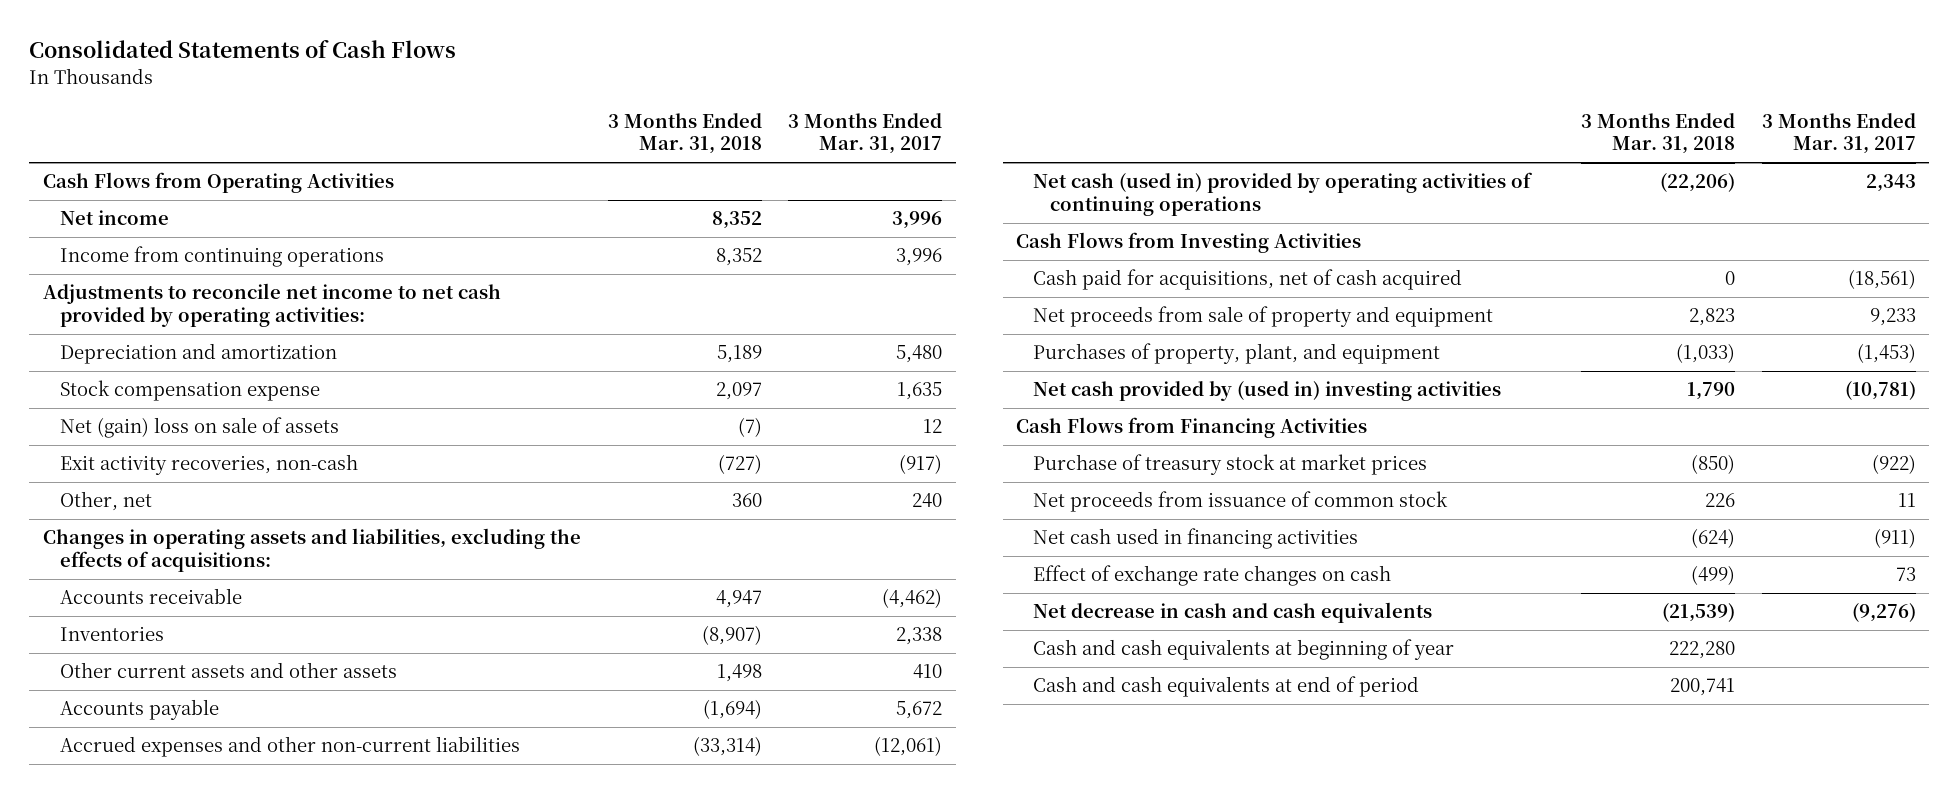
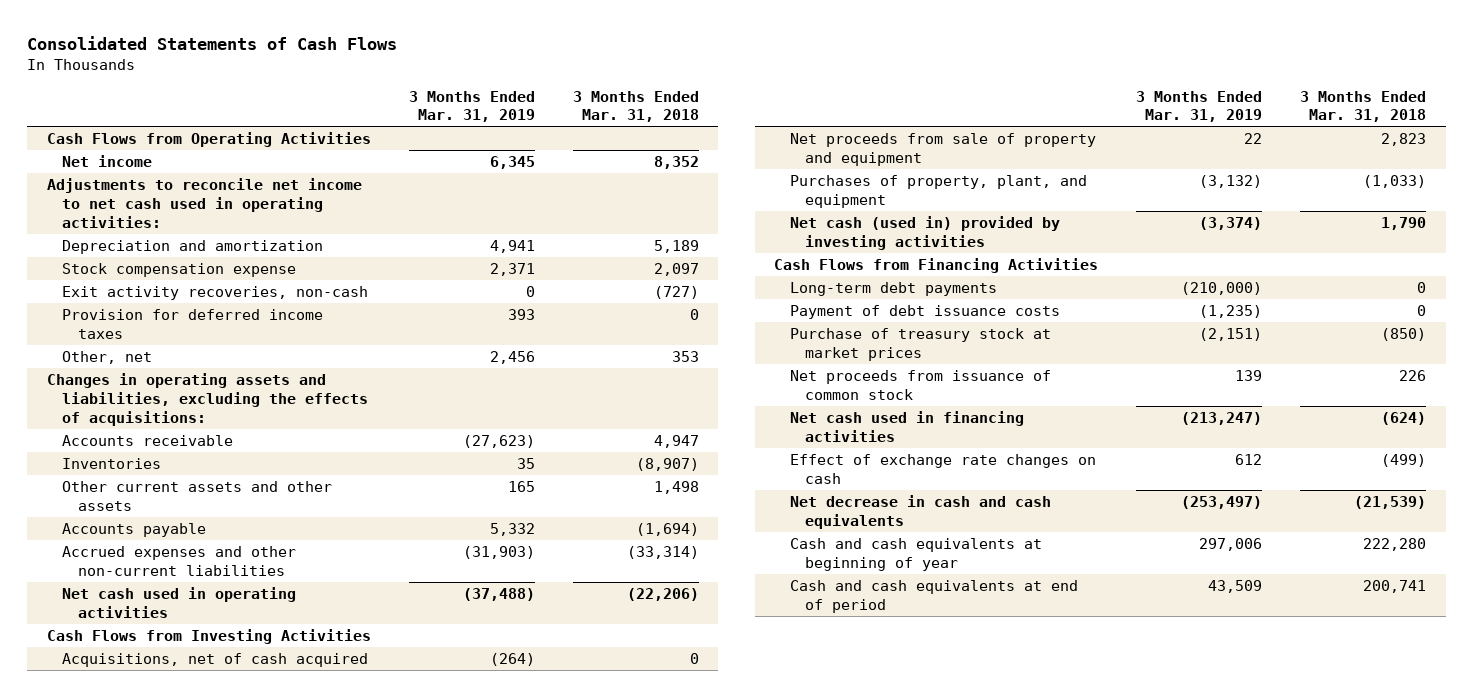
[788,112,943,155] 3 Months Ended Mar. 31, 2017 -> none
none -> [408,90,535,123] 3 Months Ended Mar. 31, 2019
[60,246,385,268] Income from continuing operations -> none
[42,283,501,328] Adjustments to reconcile net income to net cash provided by operating activities: -> [46,177,362,228] Adjustments to reconcile net income to net cash used in operating activities:
[60,417,340,439] Net (gain) loss on sale of assets -> none
none -> [62,308,324,339] Provision for deferred income taxes
[731,493,762,508] 360 -> [672,350,700,362] 353
[1033,172,1534,217] Net cash (used in) provided by operating activities of continuing operations -> [62,586,297,618] Net cash used in operating activities
[1033,269,1463,291] Cash paid for acquisitions, net of cash acquired -> [62,652,369,667] Acquisitions, net of cash acquired
[1033,381,1502,402] Net cash provided by (used in) investing activities -> [789,215,1060,250] Net cash (used in) provided by investing activities
none -> [789,281,997,296] Long-term debt payments
none -> [789,304,1060,319] Payment of debt issuance costs

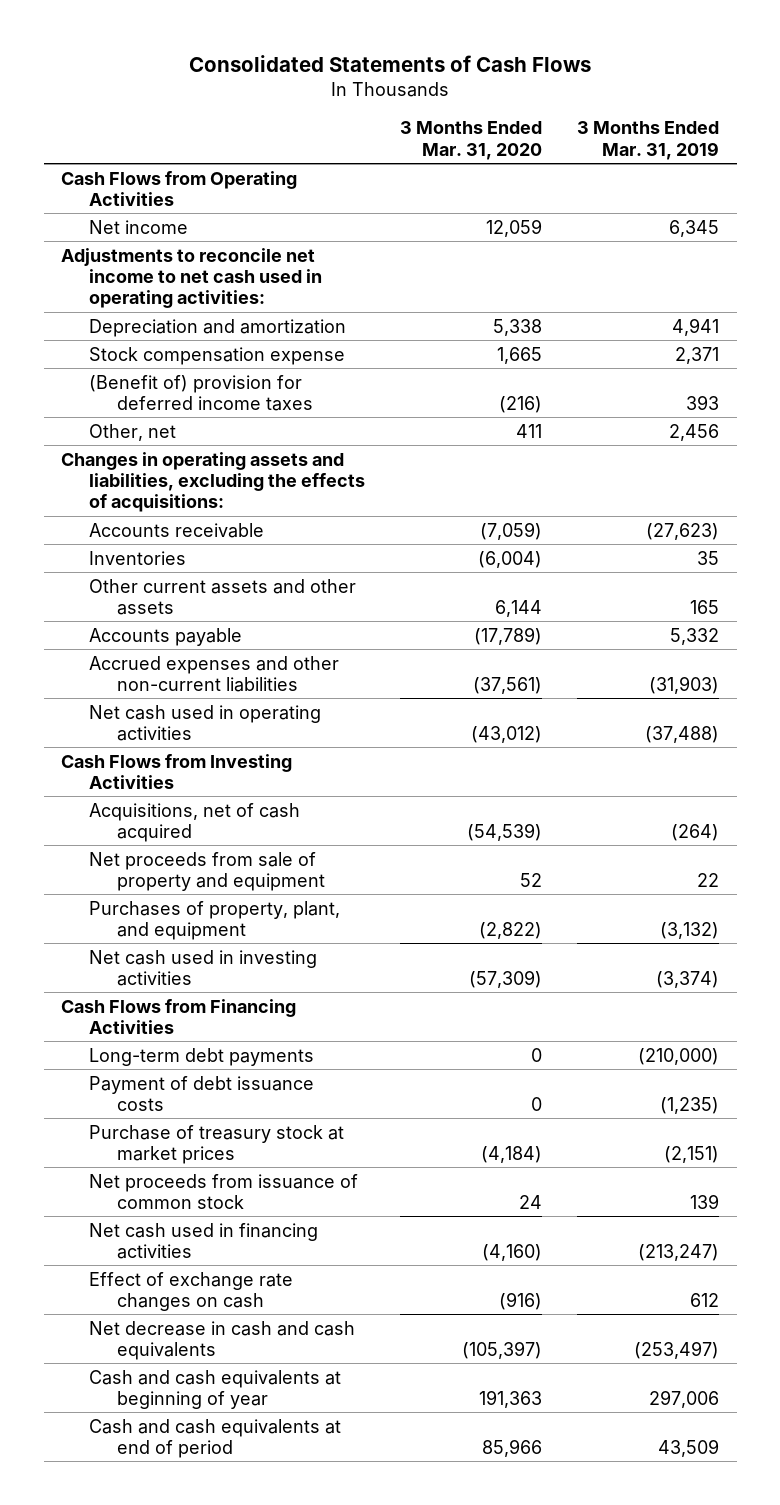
[573,90,700,123] 3 Months Ended Mar. 31, 2018 -> none
none -> [400,121,543,160] 3 Months Ended Mar. 31, 2020
[62,285,369,300] Exit activity recoveries, non-cash -> none
[62,308,324,339] Provision for deferred income taxes -> [88,374,313,411] (Benefit of) provision for deferred income taxes
[789,215,1060,250] Net cash (used in) provided by investing activities -> [88,949,317,986] Net cash used in investing activities

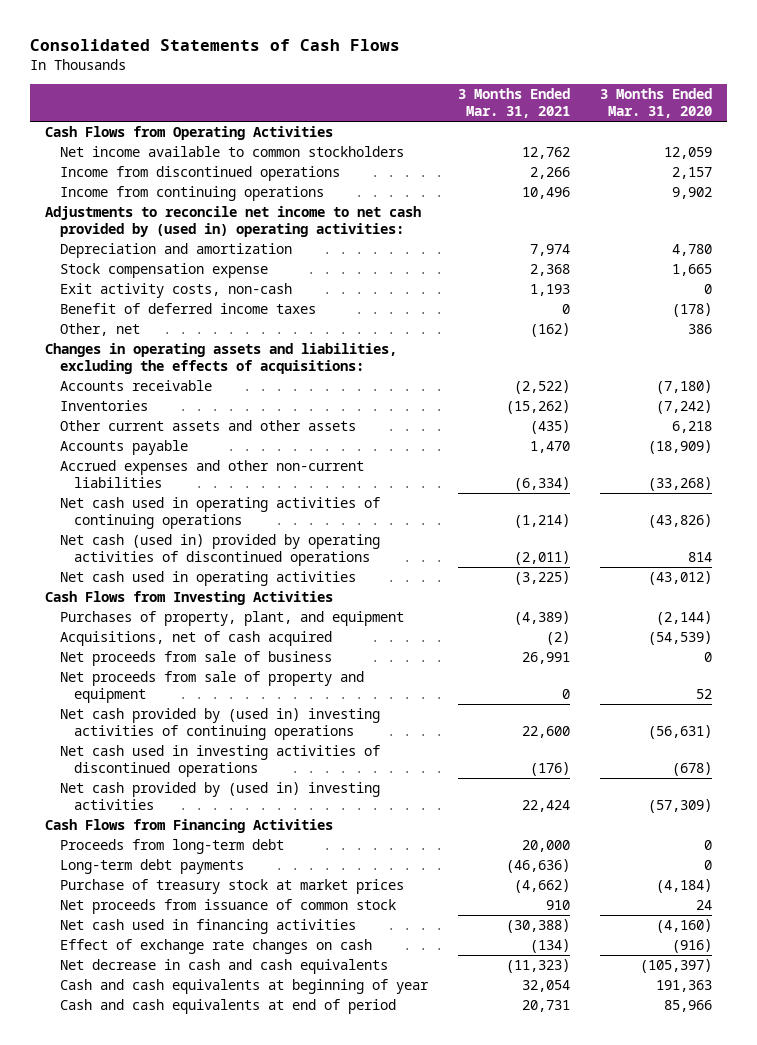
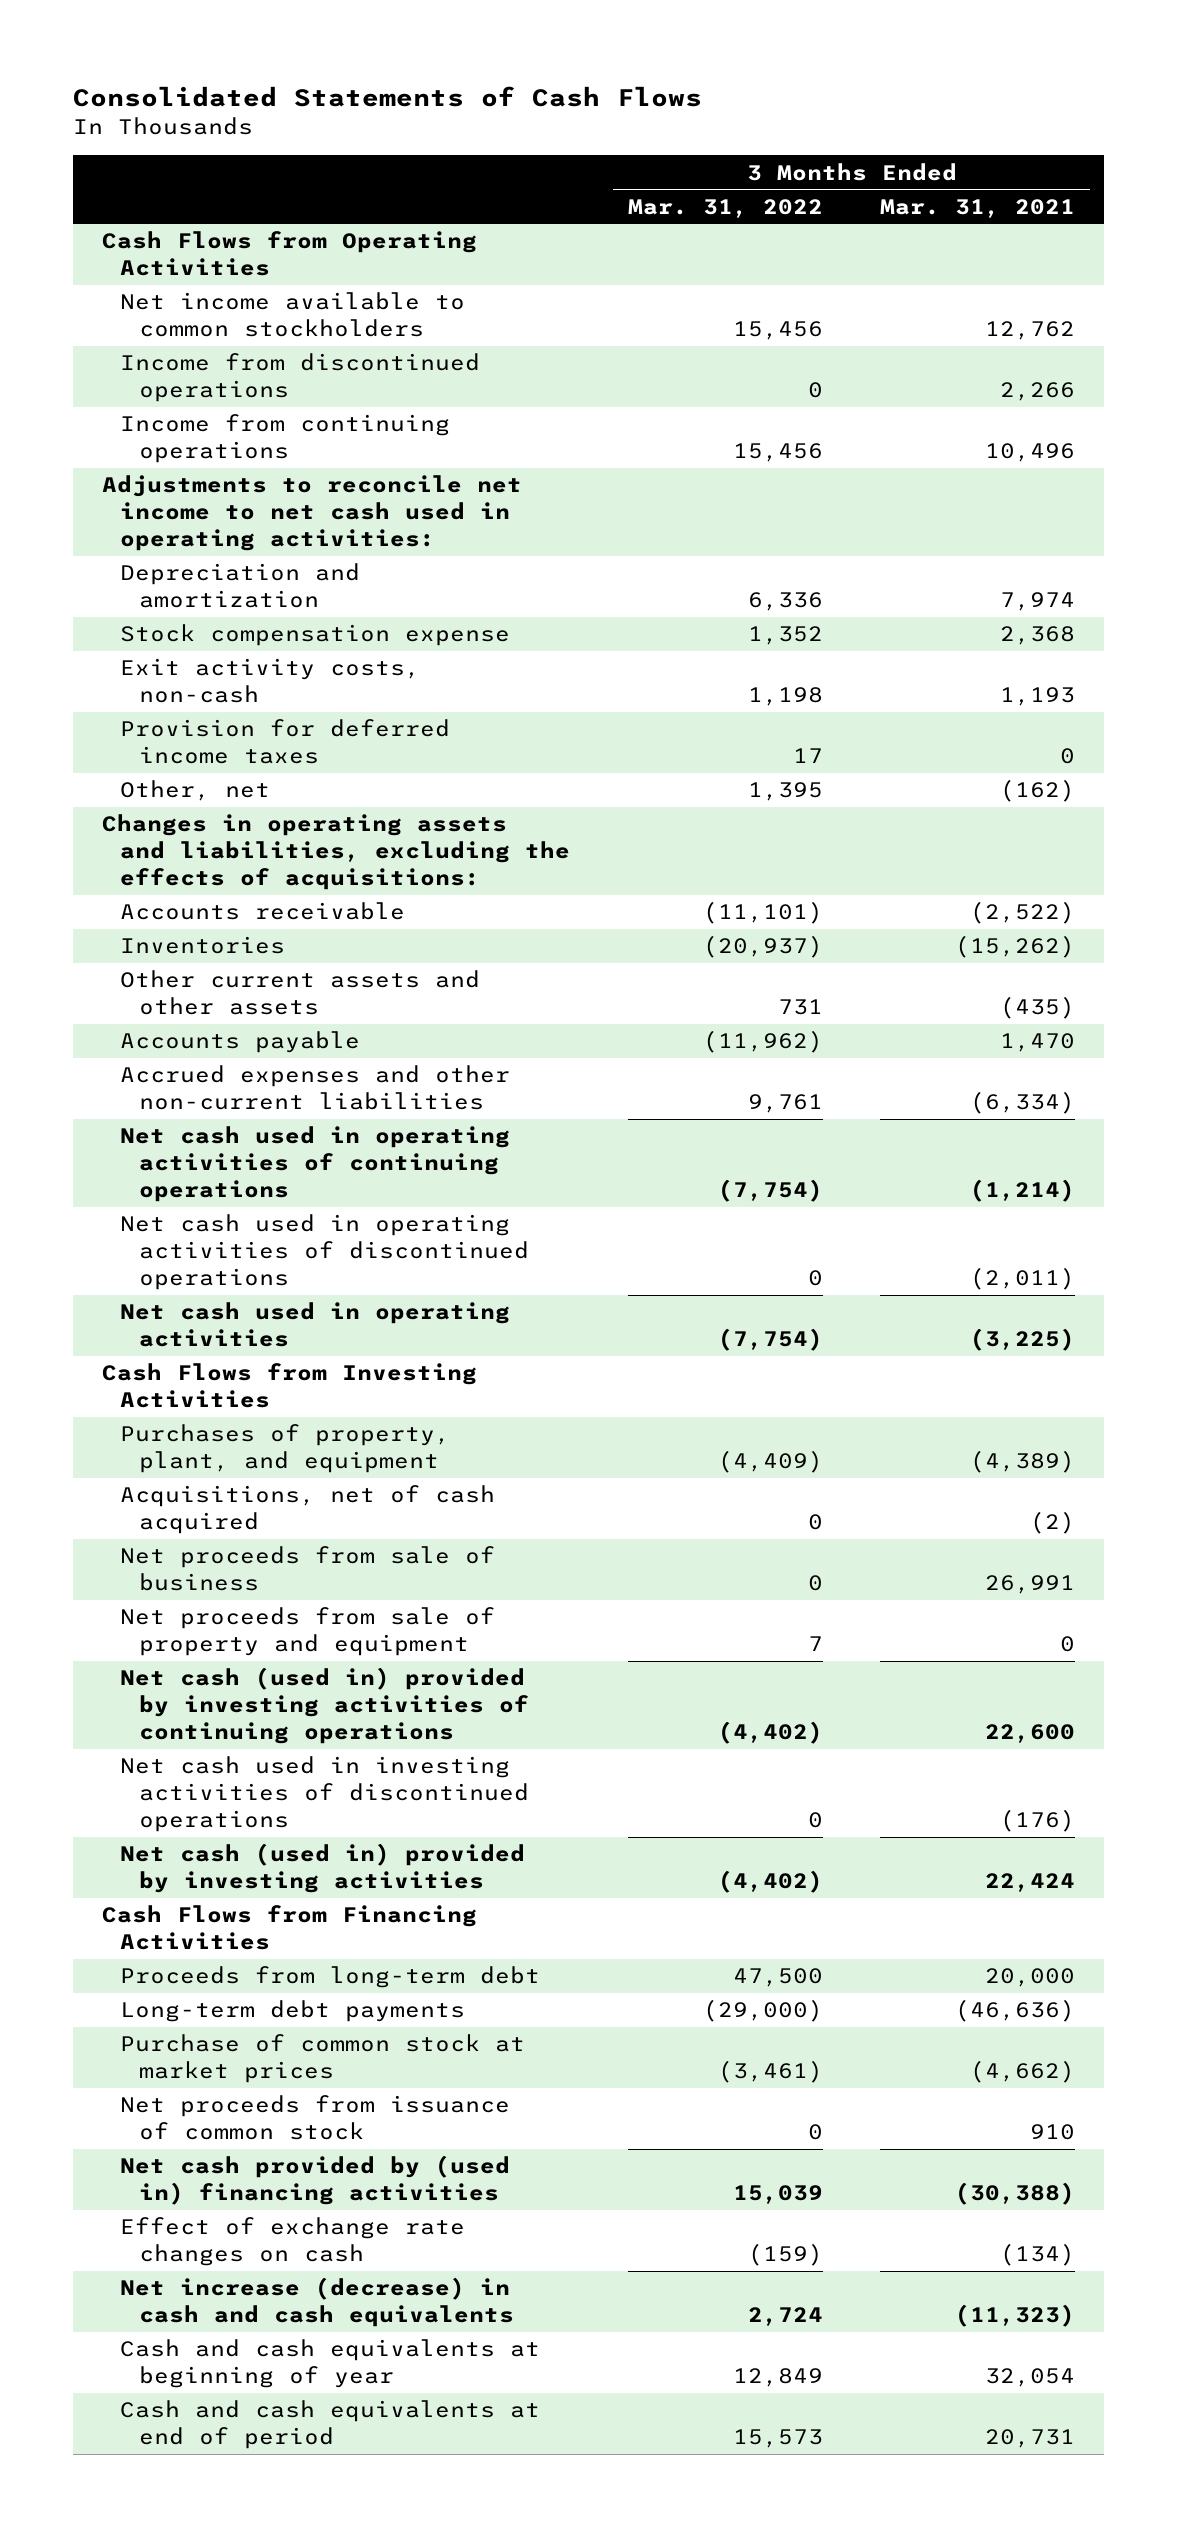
[600,88,713,119] 3 Months Ended Mar. 31, 2020 -> none
none -> [627,198,823,218] Mar. 31, 2022
[44,206,421,238] Adjustments to reconcile net income to net cash provided by (used in) operating activities: -> [101,475,522,552] Adjustments to reconcile net income to net cash used in operating activities:
[59,303,316,315] Benefit of deferred income taxes -> [120,719,451,765] Provision for deferred income taxes
[59,534,380,567] Net cash (used in) provided by operating activities of discontinued operations -> [120,1214,530,1291] Net cash used in operating activities of discontinued operations
[59,708,380,741] Net cash provided by (used in) investing activities of continuing operations -> [120,1667,530,1745] Net cash (used in) provided by investing activities of continuing operations
[59,782,380,811] Net cash provided by (used in) investing activities -> [120,1843,526,1894] Net cash (used in) provided by investing activities
[59,879,404,895] Purchase of treasury stock at market prices -> [120,2034,526,2084] Purchase of common stock at market prices
[59,919,356,935] Net cash used in financing activities -> [120,2155,511,2206] Net cash provided by (used in) financing activities
[59,959,388,975] Net decrease in cash and cash equivalents -> [120,2277,515,2328] Net increase (decrease) in cash and cash equivalents

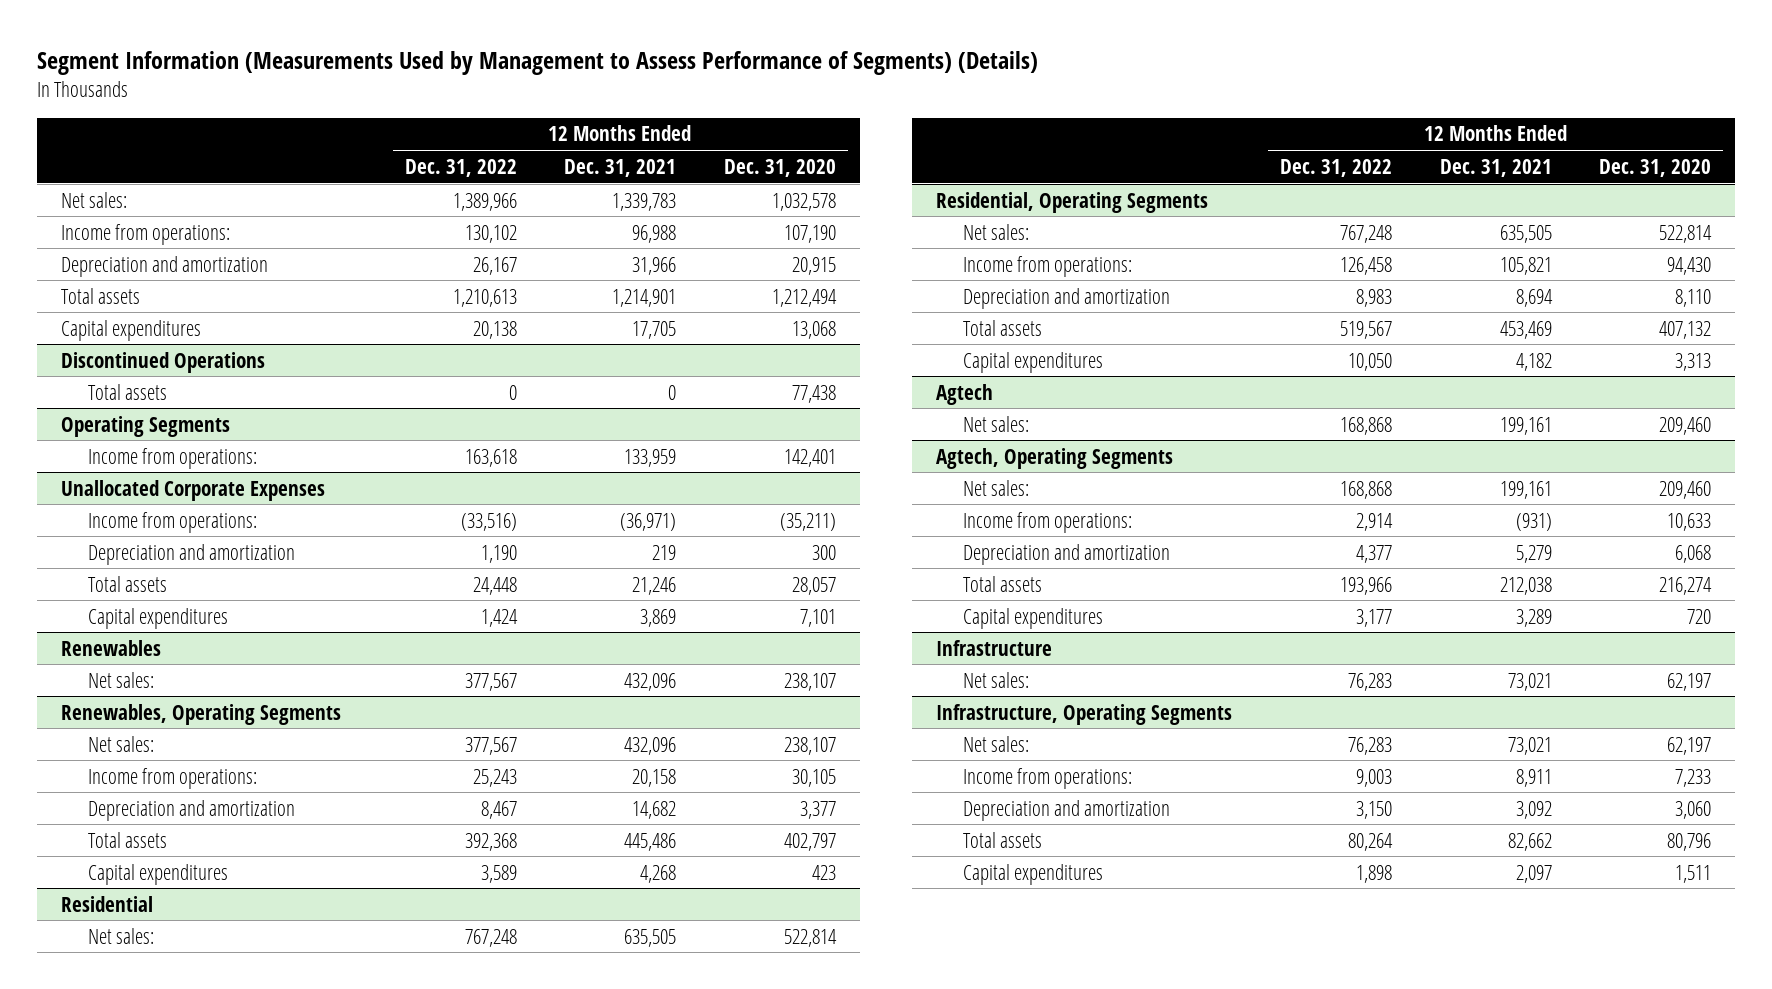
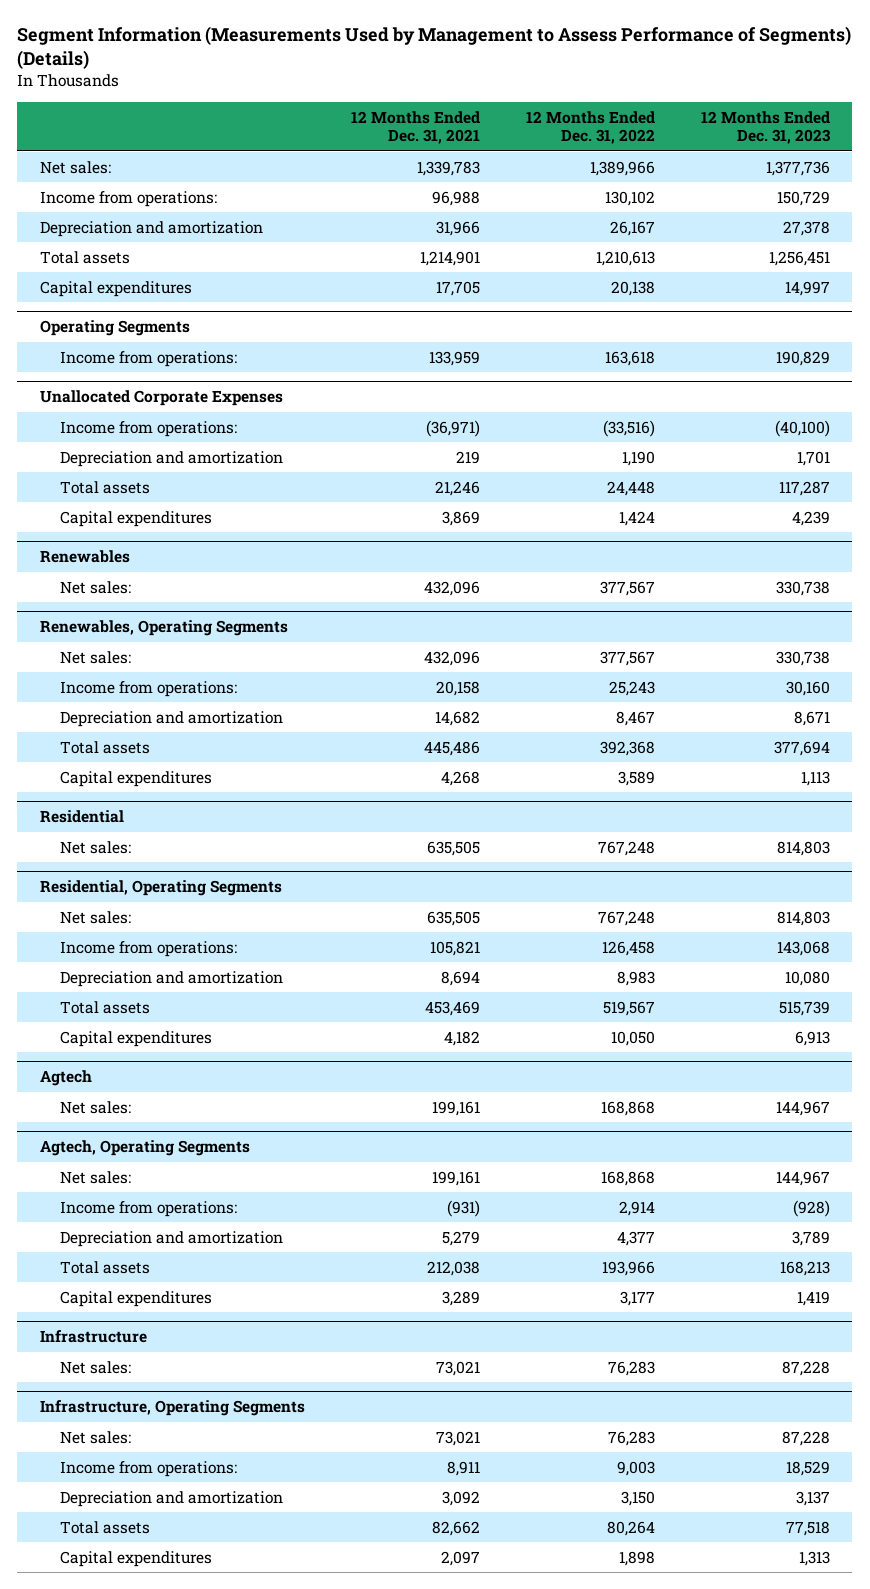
[724,158,837,177] Dec. 31, 2020 -> none
none -> [700,110,831,145] 12 Months Ended Dec. 31, 2023
[60,351,265,373] Discontinued Operations -> none
[88,383,168,400] Total assets -> none

